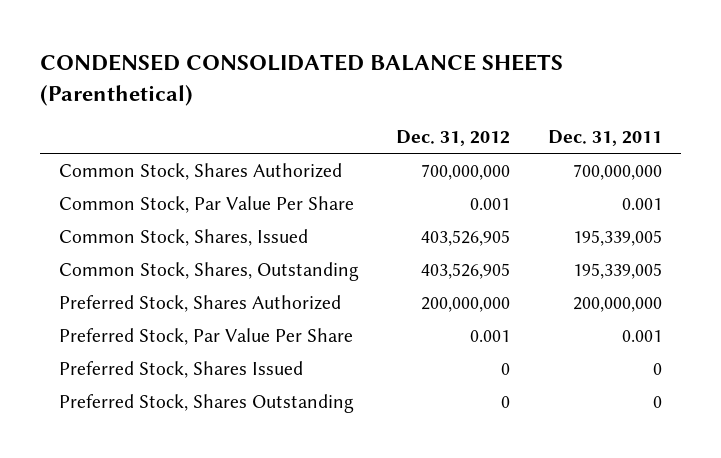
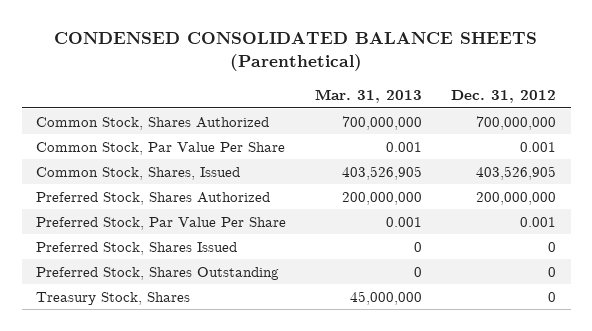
[548,130,663,147] Dec. 31, 2011 -> none
none -> [315,88,423,103] Mar. 31, 2013
[58,261,359,281] Common Stock, Shares, Outstanding -> none
none -> [36,291,191,305] Treasury Stock, Shares

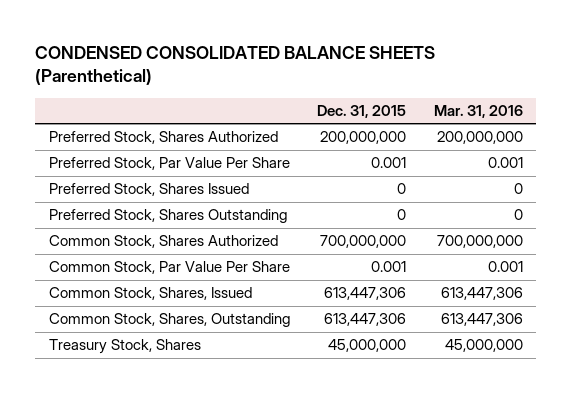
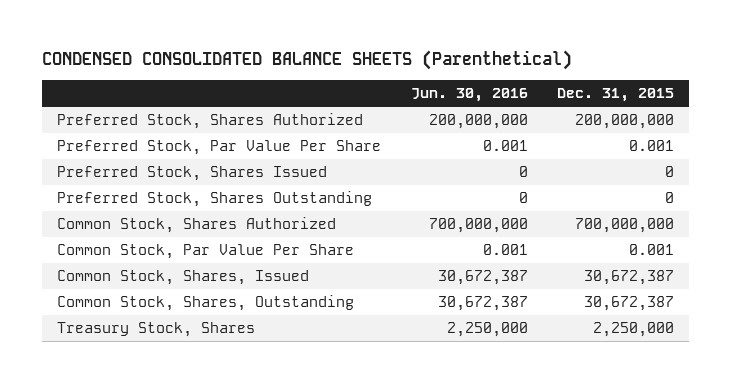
[433,104,523,118] Mar. 31, 2016 -> none
none -> [410,88,528,103] Jun. 30, 2016
[324,287,407,301] 613,447,306 -> [584,270,675,286] 30,672,387
[324,313,407,327] 613,447,306 -> [584,296,675,312] 30,672,387
[328,339,407,353] 45,000,000 -> [593,322,675,338] 2,250,000

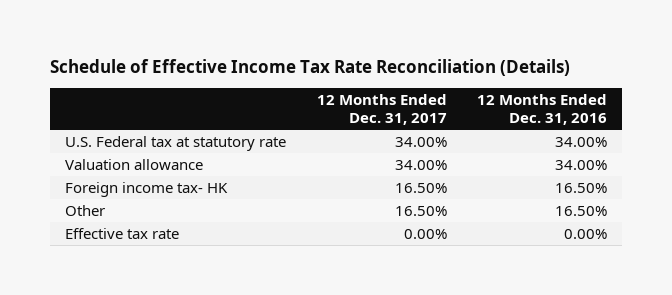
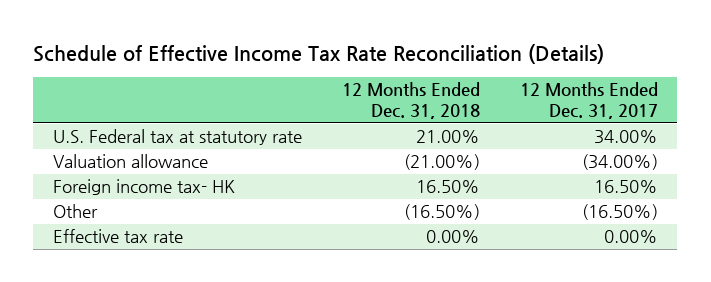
[476,93,607,126] 12 Months Ended Dec. 31, 2016 -> none
none -> [341,82,480,120] 12 Months Ended Dec. 31, 2018
[394,159,447,170] 34.00% -> [581,154,658,171] (34.00%)
[394,205,447,216] 16.50% -> [581,204,658,221] (16.50%)

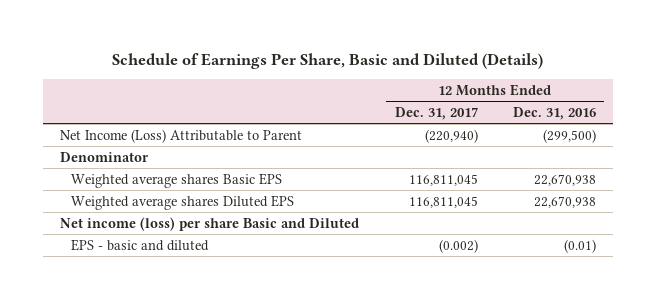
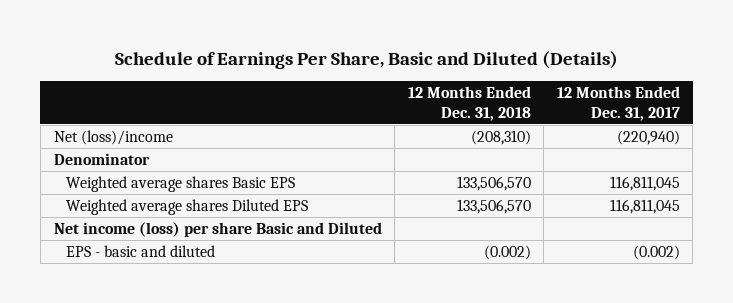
[512,107,596,121] Dec. 31, 2016 -> none
none -> [407,86,531,121] 12 Months Ended Dec. 31, 2018
[60,128,303,143] Net Income (Loss) Attributable to Parent -> [53,129,173,145] Net (loss)/income

